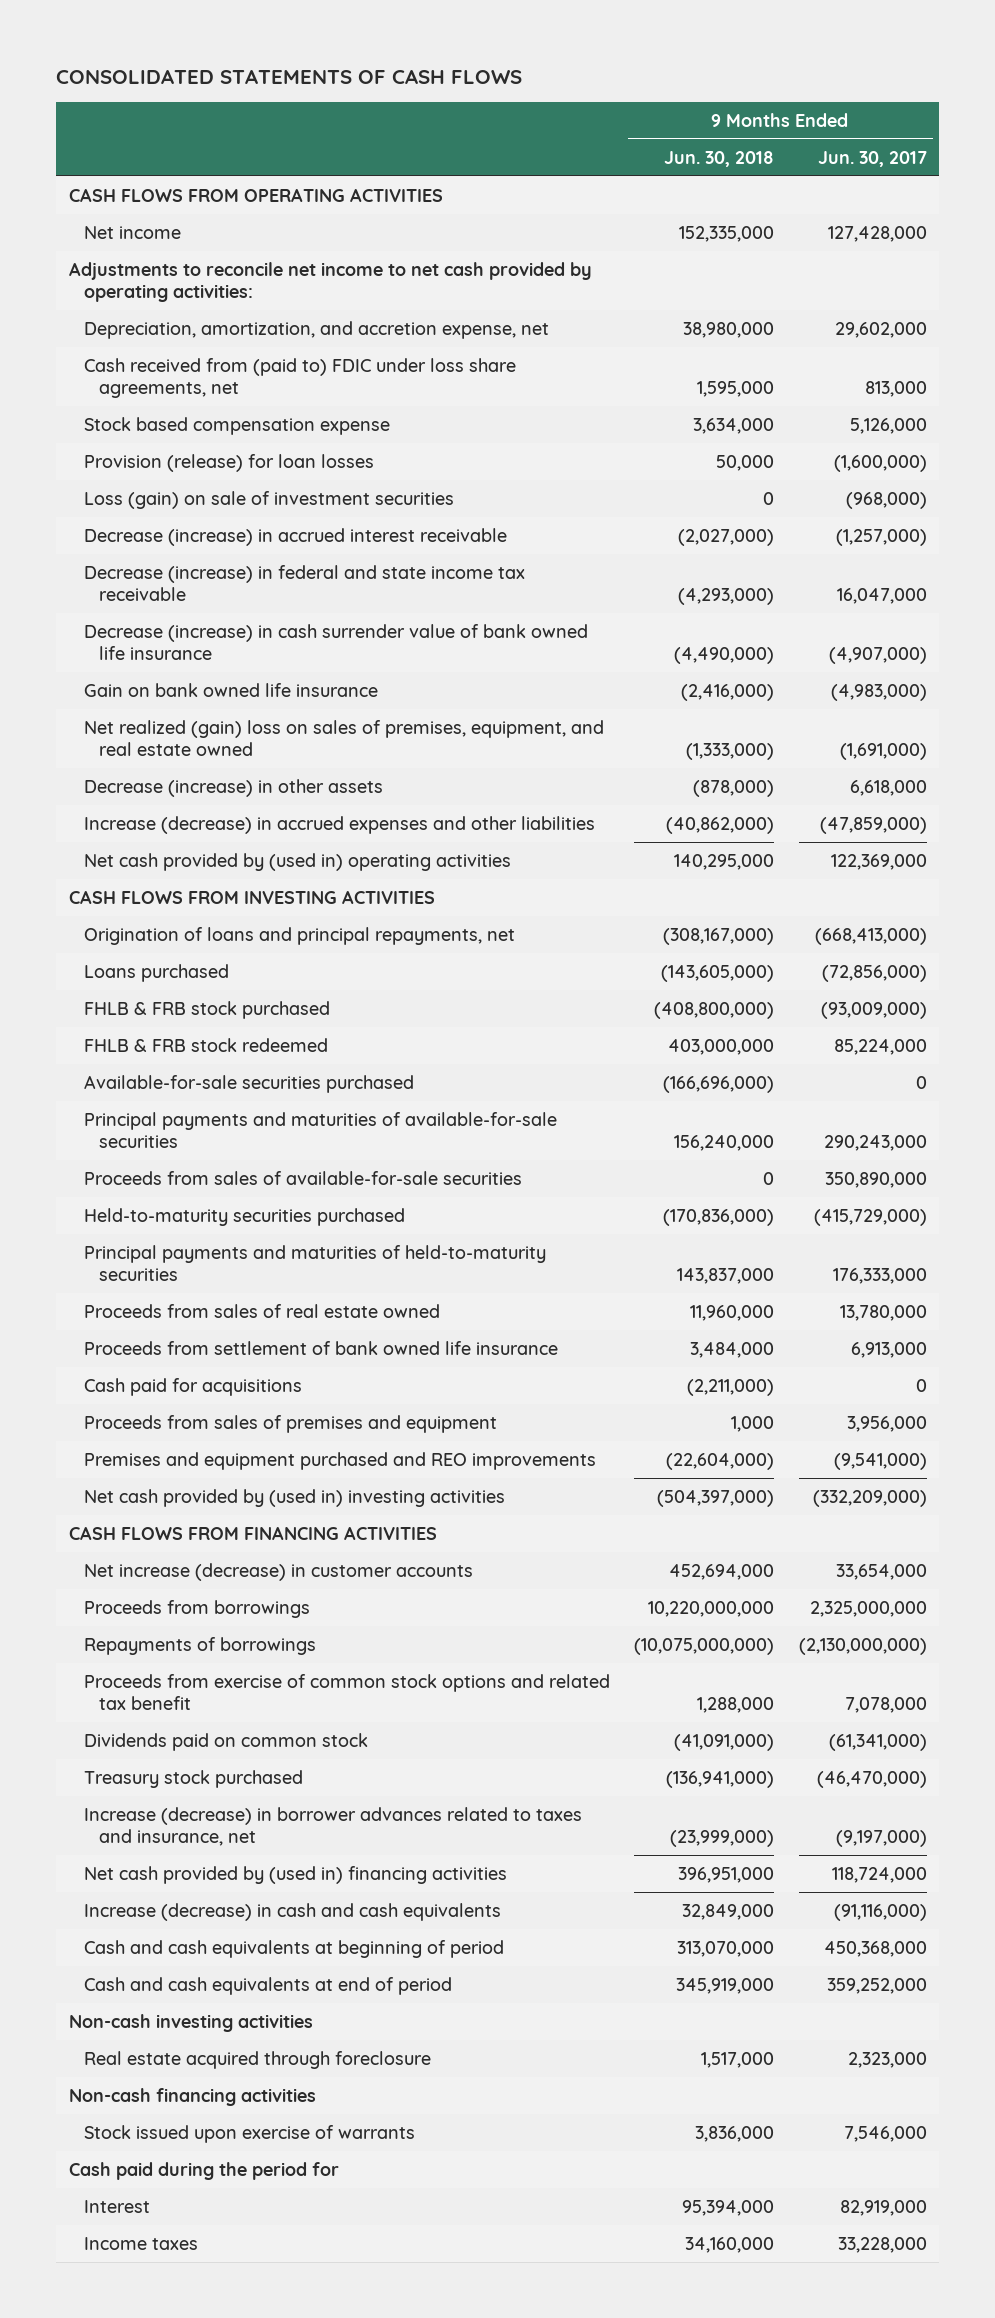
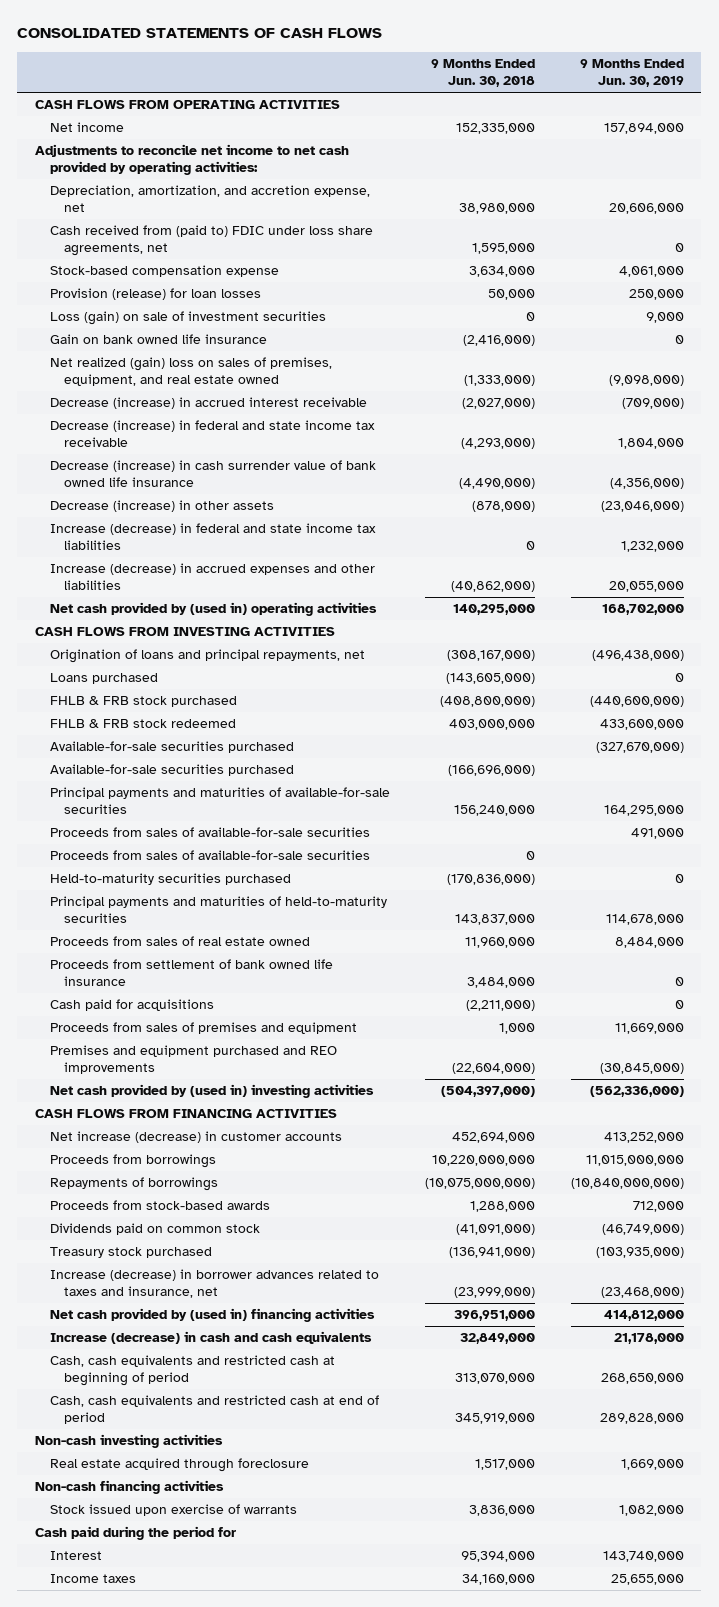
[817,150,927,167] Jun. 30, 2017 -> none
none -> [579,58,684,88] 9 Months Ended Jun. 30, 2019
[83,416,390,435] Stock based compensation expense -> [49,265,279,278] Stock-based compensation expense
[83,682,378,697] Gain on bank owned life insurance -> [49,334,267,345] Gain on bank owned life insurance
[83,719,604,757] Net realized (gain) loss on sales of premises, equipment, and real estate owned -> [49,357,332,387] Net realized (gain) loss on sales of premises, equipment, and real estate owned
none -> [49,523,376,551] Increase (decrease) in federal and state income tax liabilities
none -> [49,741,294,754] Available-for-sale securities purchased
none -> [49,827,370,838] Proceeds from sales of available-for-sale securities
[83,1673,610,1711] Proceeds from exercise of common stock options and related tax benefit -> [49,1200,270,1211] Proceeds from stock-based awards
[83,1939,504,1958] Cash and cash equivalents at beginning of period -> [49,1355,335,1387] Cash, cash equivalents and restricted cash at beginning of period
[83,1976,452,1995] Cash and cash equivalents at end of period -> [49,1395,379,1425] Cash, cash equivalents and restricted cash at end of period

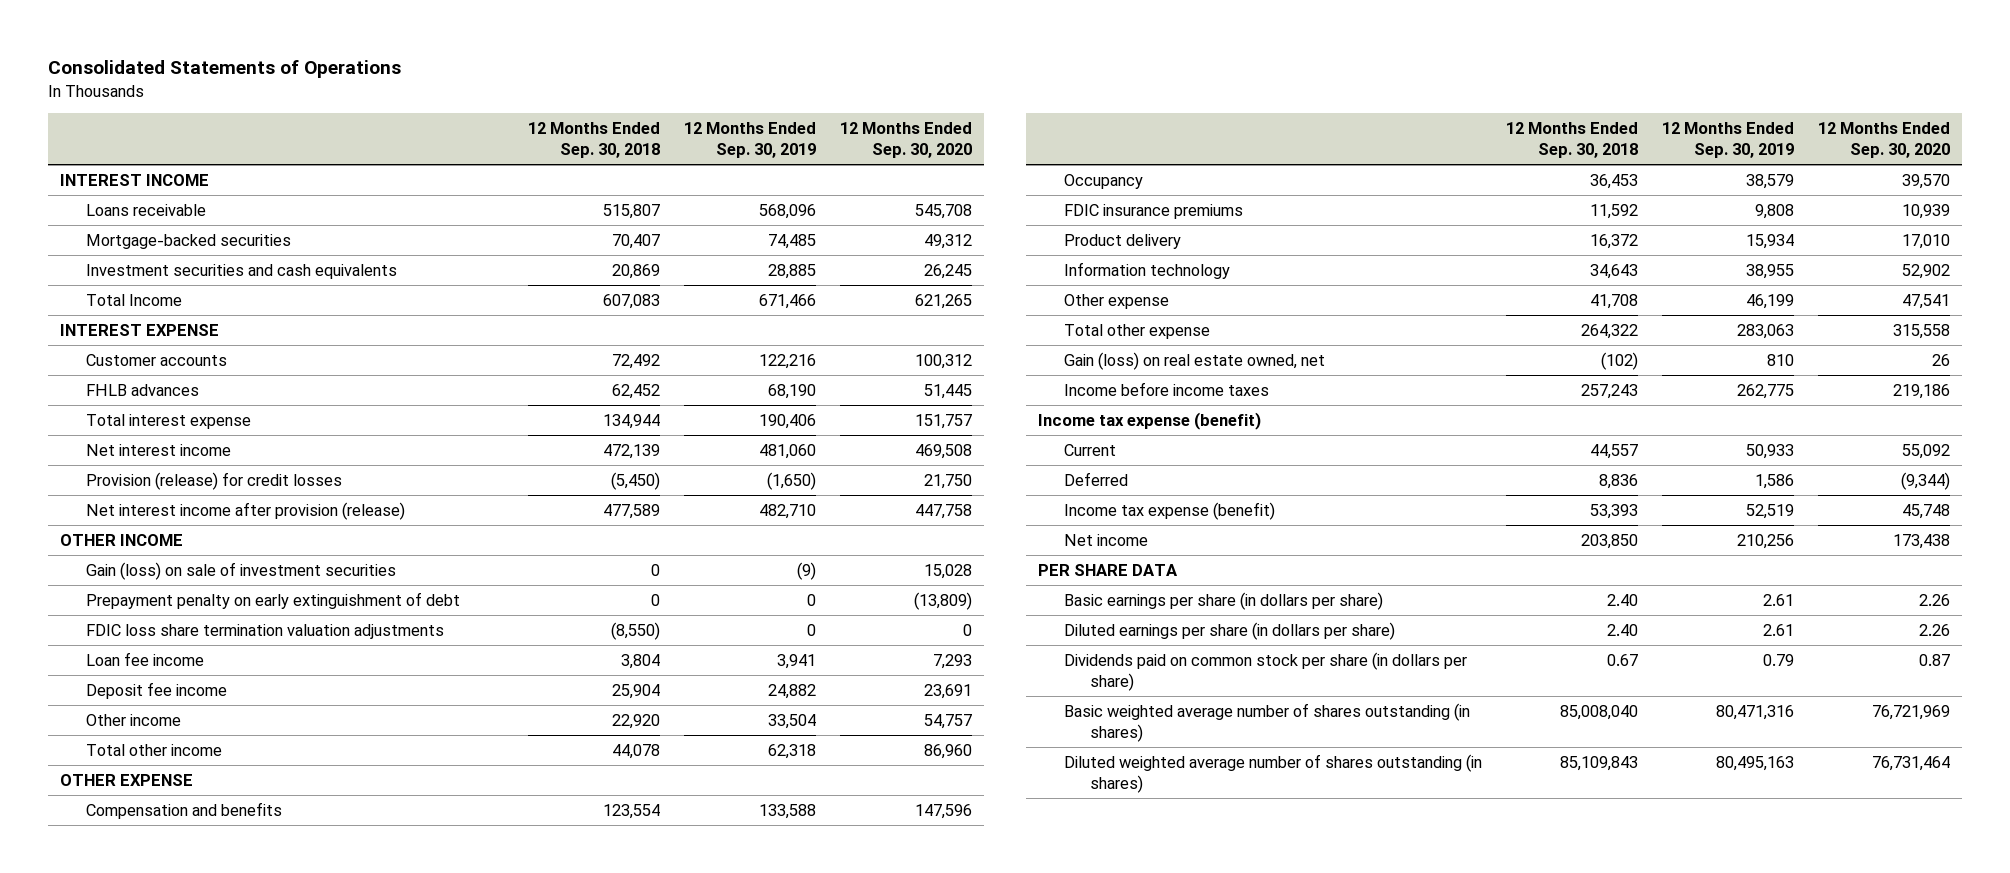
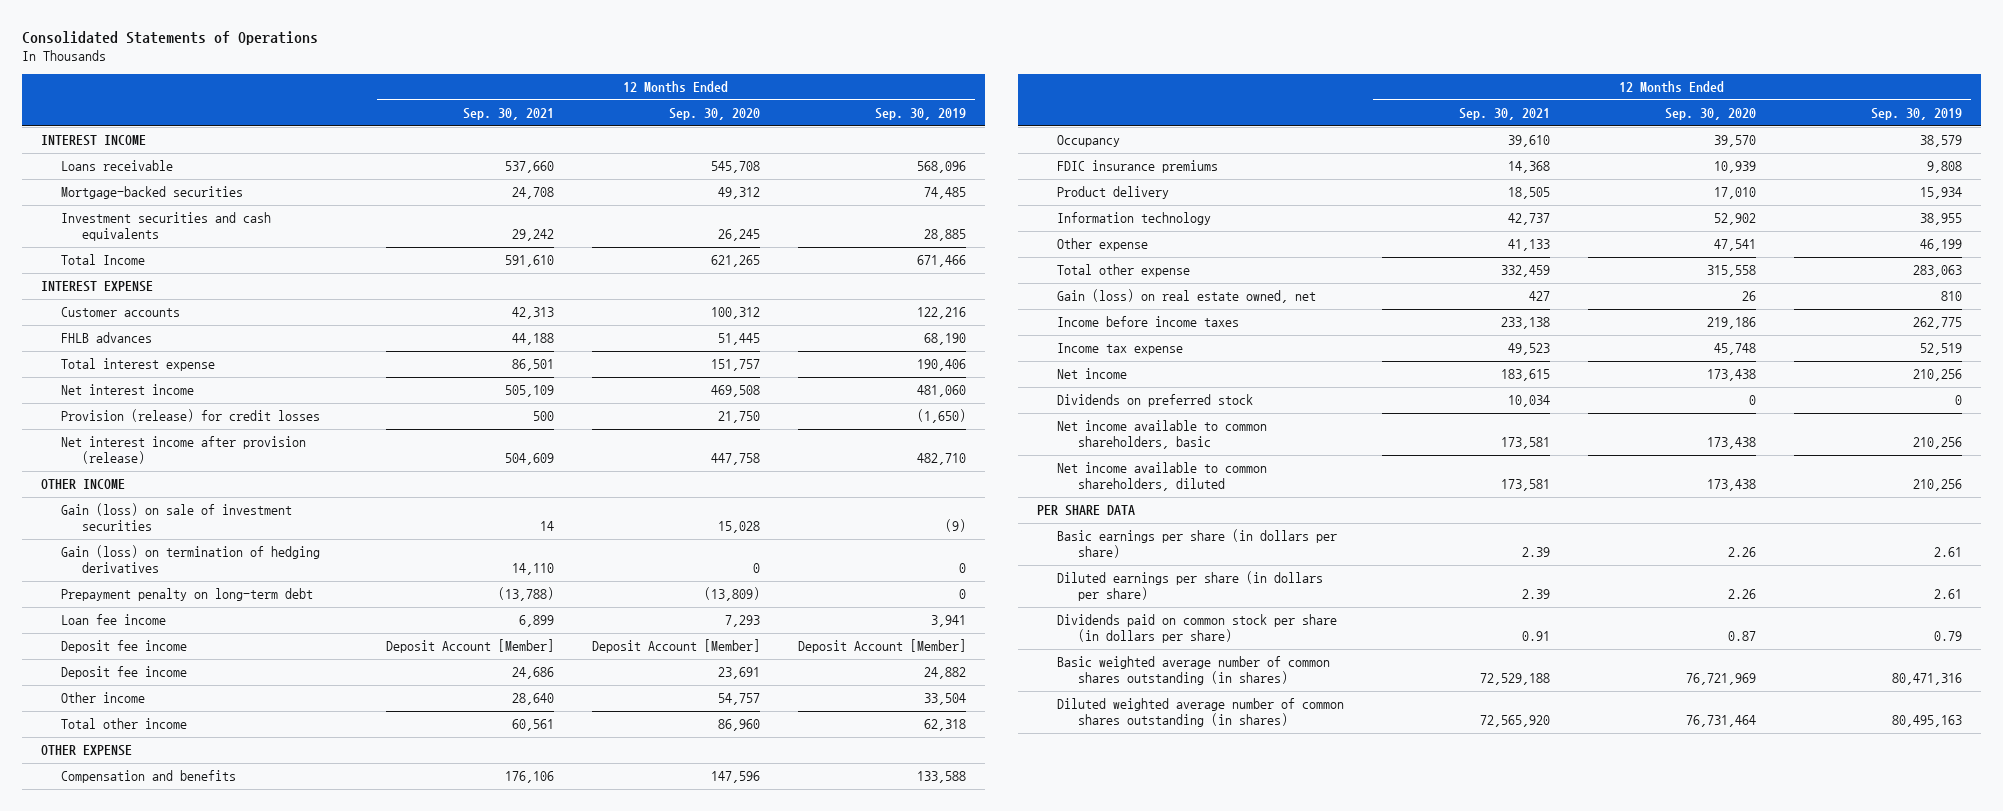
[528,122,661,158] 12 Months Ended Sep. 30, 2018 -> none
none -> [463,108,555,121] Sep. 30, 2021
[86,623,445,639] FDIC loss share termination valuation adjustments -> none
none -> [61,545,321,574] Gain (loss) on termination of hedging derivatives
[86,591,461,609] Prepayment penalty on early extinguishment of debt -> [61,588,314,602] Prepayment penalty on long-term debt
none -> [61,640,188,654] Deposit fee income
[1038,411,1262,430] Income tax expense (benefit) -> none
[1064,443,1117,456] Current -> none
[1064,471,1129,486] Deferred -> none
[1064,501,1276,520] Income tax expense (benefit) -> [1057,343,1184,356] Income tax expense
none -> [1057,394,1254,408] Dividends on preferred stock
none -> [1057,420,1268,450] Net income available to common shareholders, basic
none -> [1057,462,1268,492] Net income available to common shareholders, diluted
[1064,702,1471,742] Basic weighted average number of shares outstanding (in shares) -> [1057,656,1331,686] Basic weighted average number of common shares outstanding (in shares)
[1064,753,1483,793] Diluted weighted average number of shares outstanding (in shares) -> [1057,698,1345,728] Diluted weighted average number of common shares outstanding (in shares)

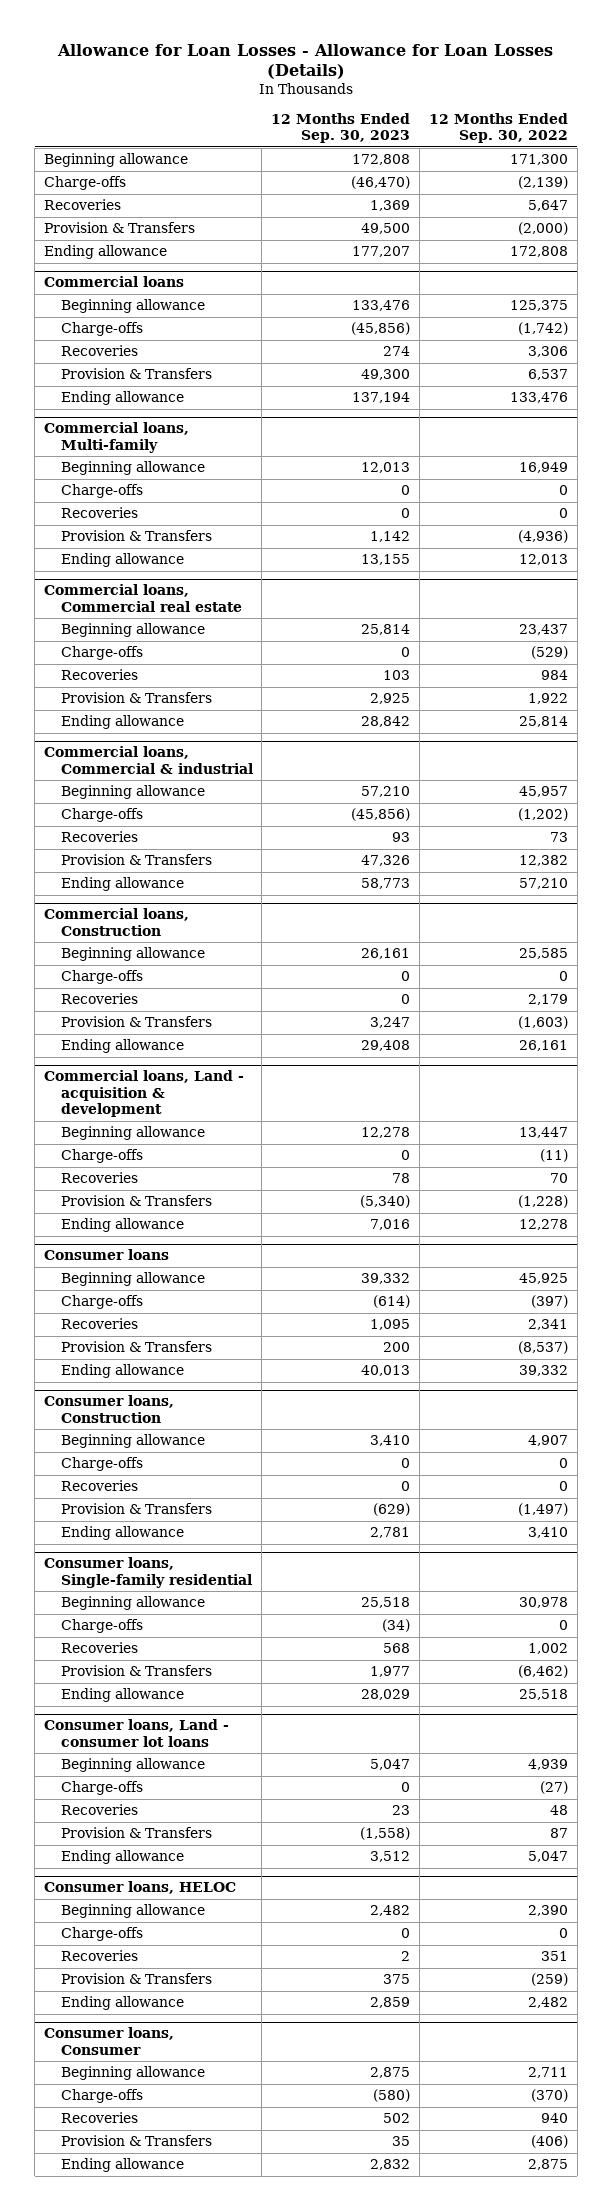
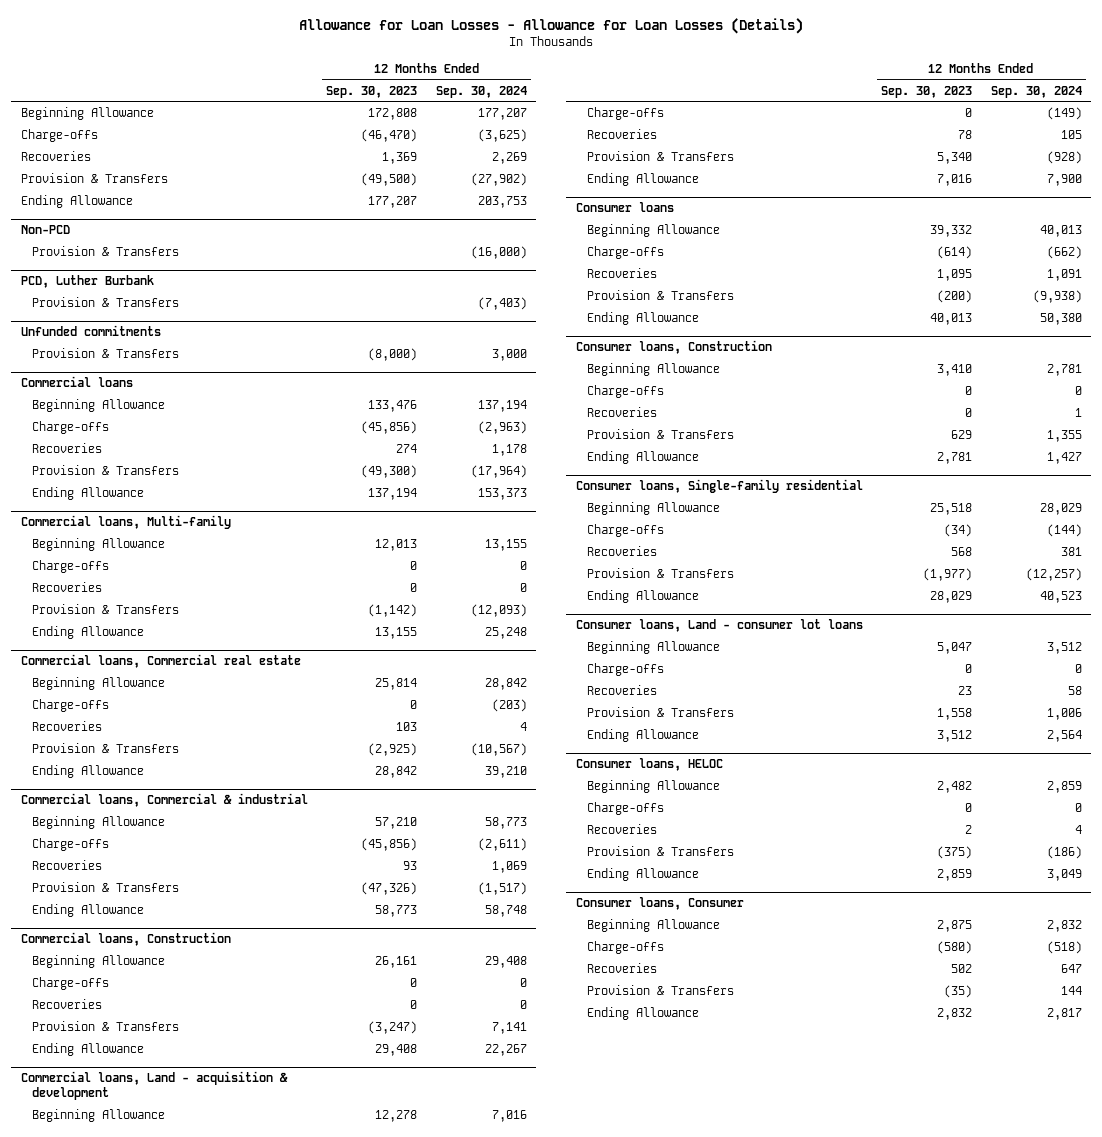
[429,112,569,144] 12 Months Ended Sep. 30, 2022 -> none
none -> [435,85,527,98] Sep. 30, 2024
[44,153,189,168] Beginning allowance -> [20,106,154,120] Beginning Allowance
[361,223,411,235] 49,500 -> [361,172,418,186] (49,500)
[44,245,168,260] Ending allowance -> [20,194,133,208] Ending Allowance
none -> [20,225,70,235] Non-PCD
none -> [31,245,179,256] Provision & Transfers
none -> [20,275,154,289] PCD, Luther Burbank
none -> [31,296,179,307] Provision & Transfers
none -> [20,325,161,337] Unfunded commitments
none -> [31,347,179,358] Provision & Transfers
[60,299,205,314] Beginning allowance -> [31,398,165,412] Beginning Allowance
[361,369,411,381] 49,300 -> [361,464,418,478] (49,300)
[60,391,184,406] Ending allowance -> [31,486,144,500] Ending Allowance
[60,461,205,476] Beginning allowance -> [31,537,165,551] Beginning Allowance
[370,531,411,543] 1,142 -> [368,603,418,617] (1,142)
[60,553,184,568] Ending allowance -> [31,625,144,639] Ending Allowance
[60,623,205,638] Beginning allowance -> [31,676,165,690] Beginning Allowance
[370,693,411,705] 2,925 -> [368,742,418,756] (2,925)
[60,715,184,730] Ending allowance -> [31,764,144,778] Ending Allowance
[60,785,205,800] Beginning allowance -> [31,815,165,829] Beginning Allowance
[361,855,411,867] 47,326 -> [361,881,418,895] (47,326)
[60,877,184,892] Ending allowance -> [31,903,144,917] Ending Allowance
[60,947,205,962] Beginning allowance -> [31,954,165,968] Beginning Allowance
[370,1017,411,1029] 3,247 -> [368,1020,418,1034] (3,247)
[60,1039,184,1054] Ending allowance -> [31,1042,144,1056] Ending Allowance
[60,1126,205,1141] Beginning allowance -> [31,1108,165,1122] Beginning Allowance
[360,1195,411,1209] (5,340) -> [937,151,973,164] 5,340
[60,1218,184,1233] Ending allowance -> [586,172,699,186] Ending Allowance
[60,1272,205,1287] Beginning allowance -> [586,223,720,237] Beginning Allowance
[383,1342,411,1353] 200 -> [937,289,973,303] (200)
[60,1364,184,1379] Ending allowance -> [586,311,699,325] Ending Allowance
[60,1434,205,1449] Beginning allowance -> [586,362,720,376] Beginning Allowance
[373,1503,411,1517] (629) -> [951,429,973,439] 629
[60,1526,184,1541] Ending allowance -> [586,450,699,464] Ending Allowance
[60,1596,205,1611] Beginning allowance -> [586,501,720,515] Beginning Allowance
[370,1666,411,1678] 1,977 -> [923,567,973,581] (1,977)
[60,1688,184,1703] Ending allowance -> [586,589,699,603] Ending Allowance
[60,1758,205,1773] Beginning allowance -> [586,640,720,654] Beginning Allowance
[360,1827,411,1841] (1,558) -> [937,707,973,720] 1,558
[60,1850,184,1865] Ending allowance -> [586,728,699,742] Ending Allowance
[60,1904,205,1919] Beginning allowance -> [586,779,720,793] Beginning Allowance
[383,1974,411,1985] 375 -> [937,845,973,859] (375)
[60,1996,184,2011] Ending allowance -> [586,867,699,881] Ending Allowance
[60,2066,205,2081] Beginning allowance -> [586,918,720,932] Beginning Allowance
[392,2136,411,2147] 35 -> [944,984,973,998] (35)
[60,2158,184,2173] Ending allowance -> [586,1006,699,1020] Ending Allowance

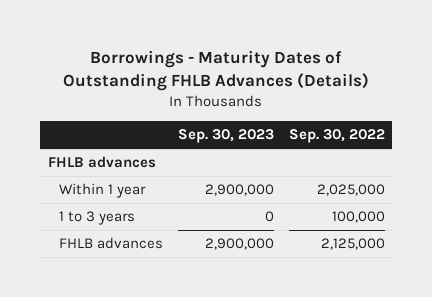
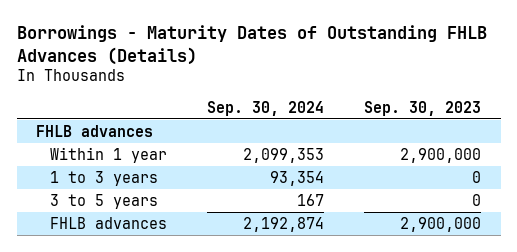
[288,129,385,144] Sep. 30, 2022 -> none
none -> [207,100,325,116] Sep. 30, 2024
none -> [50,193,159,209] 3 to 5 years

